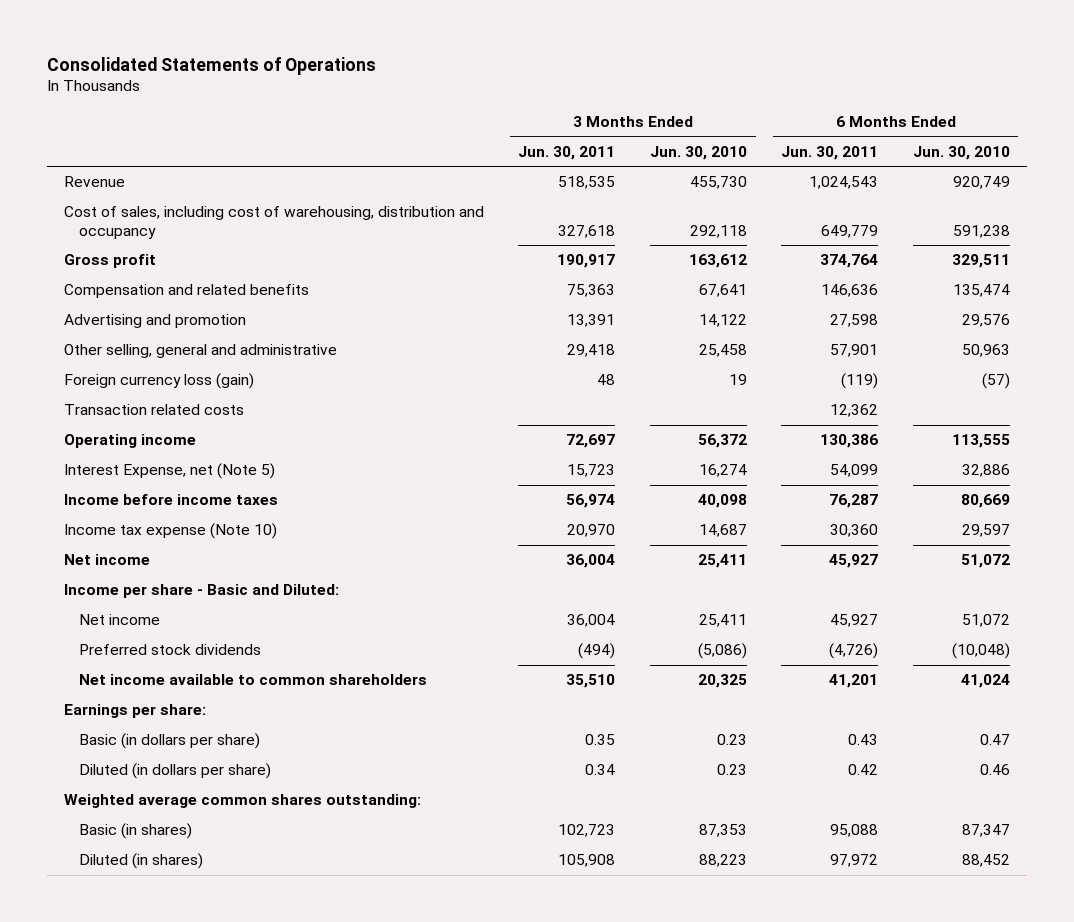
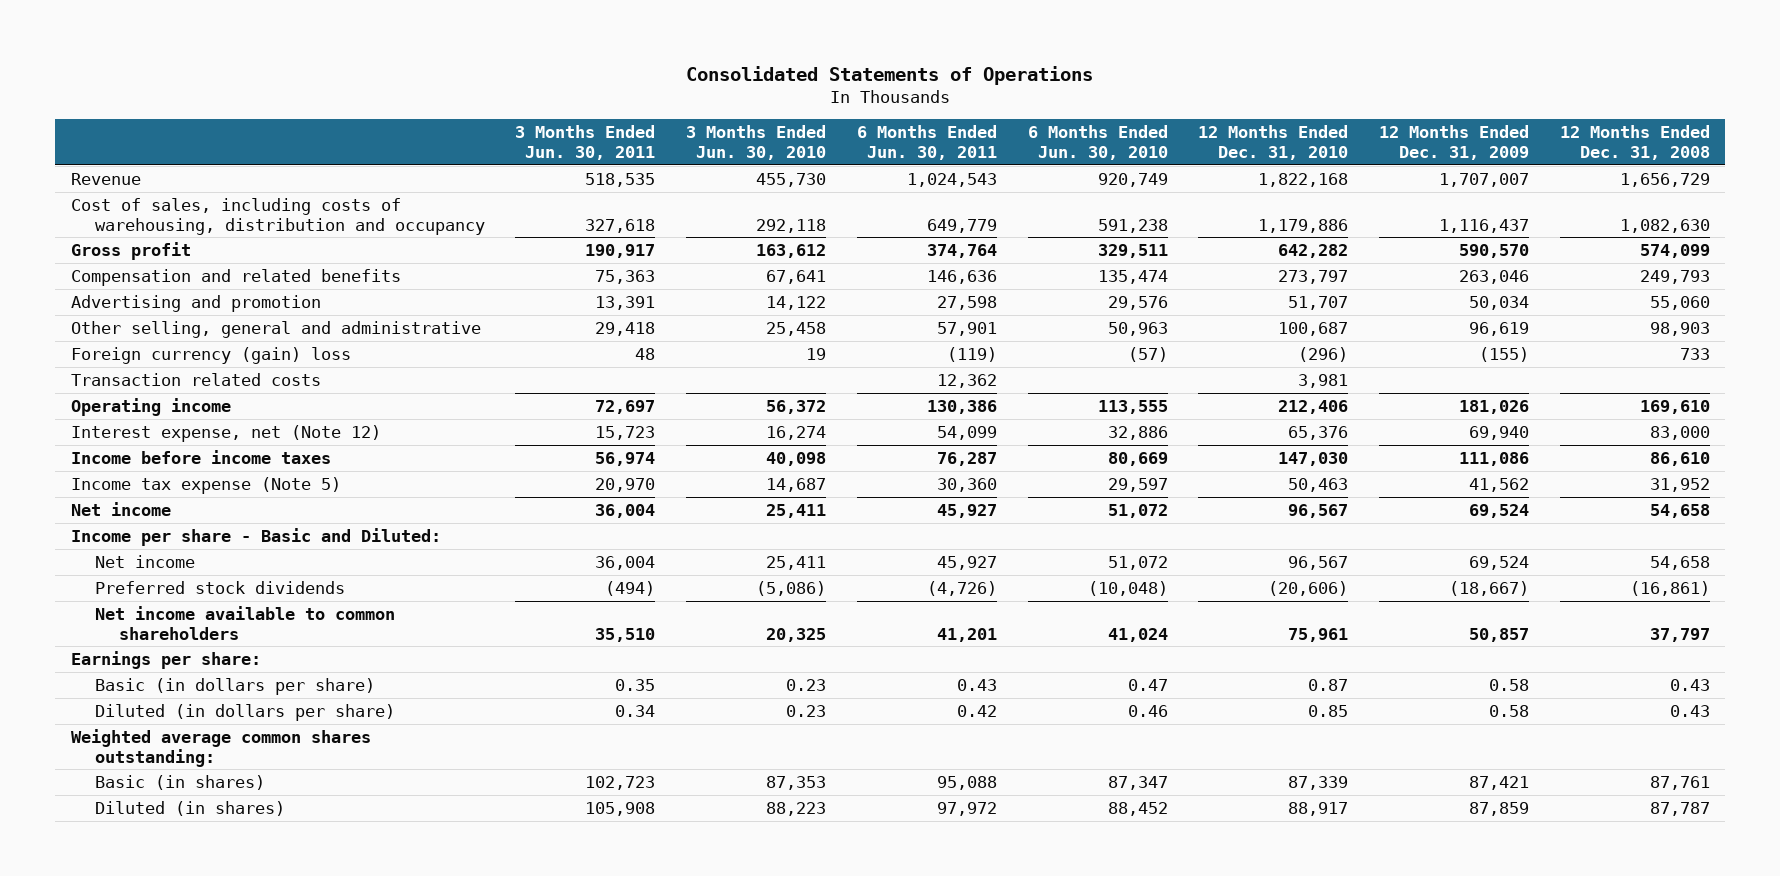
none -> [1198,124,1349,160] 12 Months Ended Dec. 31, 2010
none -> [1378,124,1529,160] 12 Months Ended Dec. 31, 2009
none -> [1559,124,1710,160] 12 Months Ended Dec. 31, 2008
[64,206,485,240] Cost of sales, including cost of warehousing, distribution and occupancy -> [70,197,485,235] Cost of sales, including costs of warehousing, distribution and occupancy
[64,373,255,390] Foreign currency loss (gain) -> [70,346,351,364] Foreign currency (gain) loss
[64,463,276,480] Interest Expense, net (Note 5) -> [70,424,381,442] Interest expense, net (Note 12)
[64,523,278,540] Income tax expense (Note 10) -> [70,476,341,494] Income tax expense (Note 5)

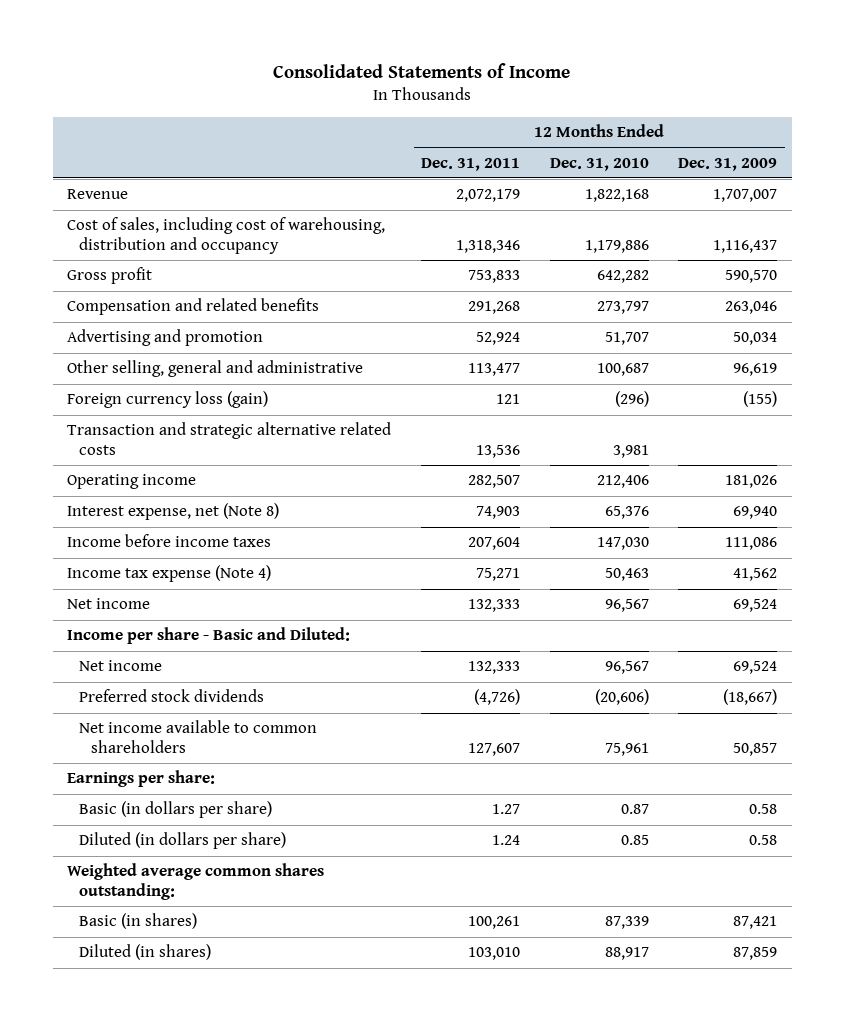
[686,65,1094,85] Consolidated Statements of Operations -> [273,63,571,79] Consolidated Statements of Income
[515,124,656,160] 3 Months Ended Jun. 30, 2011 -> none
[686,124,827,160] 3 Months Ended Jun. 30, 2010 -> none
[856,124,997,160] 6 Months Ended Jun. 30, 2011 -> none
[1027,124,1168,160] 6 Months Ended Jun. 30, 2010 -> none
[1559,124,1710,160] 12 Months Ended Dec. 31, 2008 -> none
none -> [421,157,521,171] Dec. 31, 2011
[70,197,485,235] Cost of sales, including costs of warehousing, distribution and occupancy -> [67,217,386,254] Cost of sales, including cost of warehousing, distribution and occupancy
[70,346,351,364] Foreign currency (gain) loss -> [67,391,269,409] Foreign currency loss (gain)
[70,372,321,386] Transaction related costs -> [67,422,392,455] Transaction and strategic alternative related costs
[70,424,381,442] Interest expense, net (Note 12) -> [67,503,280,521] Interest expense, net (Note 8)
[70,476,341,494] Income tax expense (Note 5) -> [67,565,272,583] Income tax expense (Note 4)

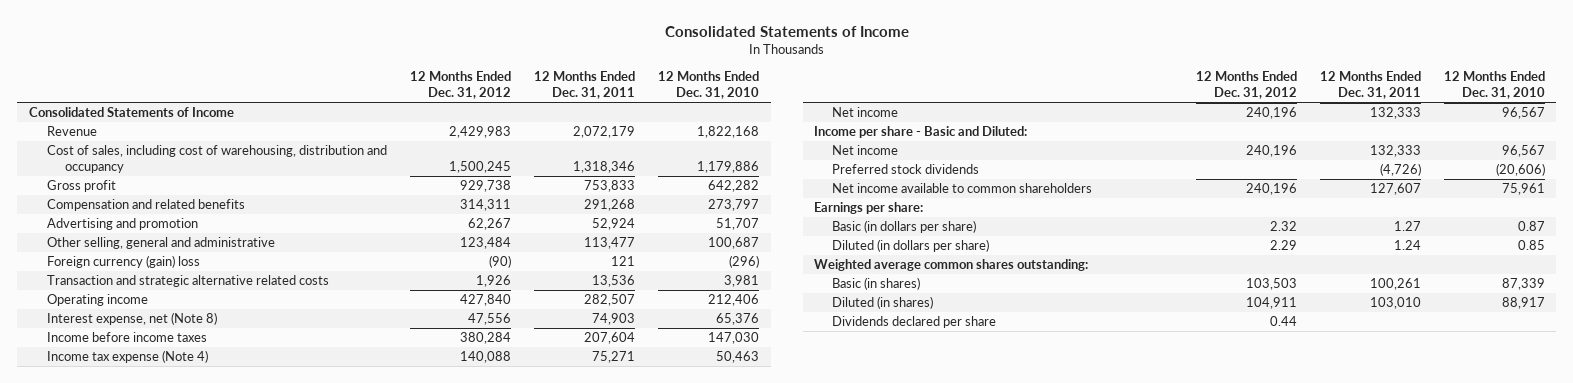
[678,157,778,171] Dec. 31, 2009 -> none
none -> [410,71,512,100] 12 Months Ended Dec. 31, 2012
none -> [28,107,234,118] Consolidated Statements of Income
[67,391,269,409] Foreign currency loss (gain) -> [46,255,200,269] Foreign currency (gain) loss
none -> [832,316,997,329] Dividends declared per share

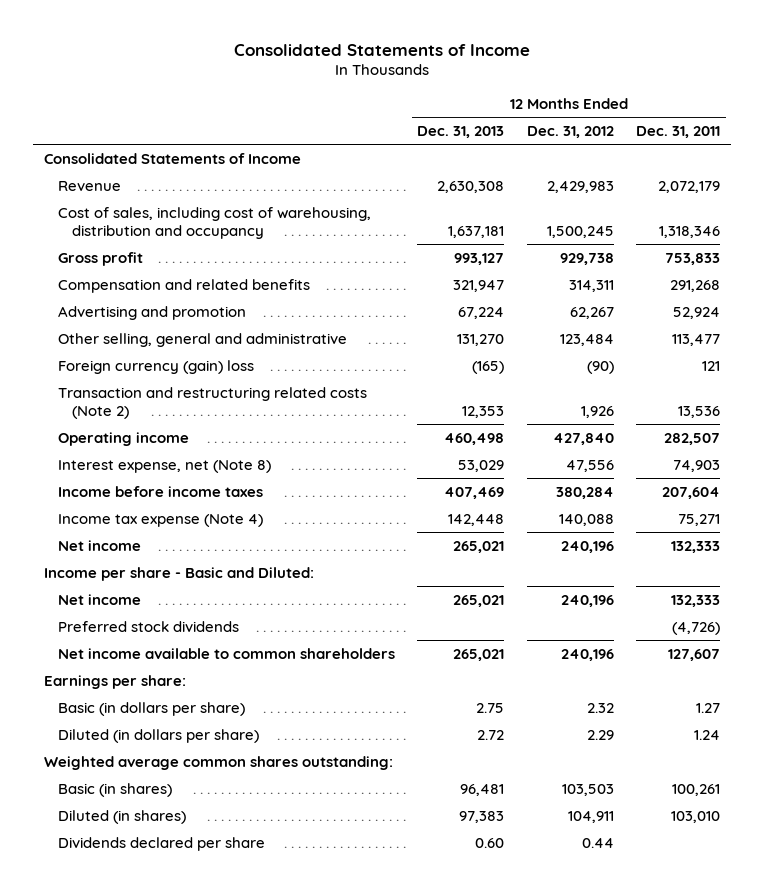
[658,71,760,100] 12 Months Ended Dec. 31, 2010 -> none
none -> [417,125,505,138] Dec. 31, 2013
[46,275,329,288] Transaction and strategic alternative related costs -> [57,386,367,419] Transaction and restructuring related costs (Note 2)

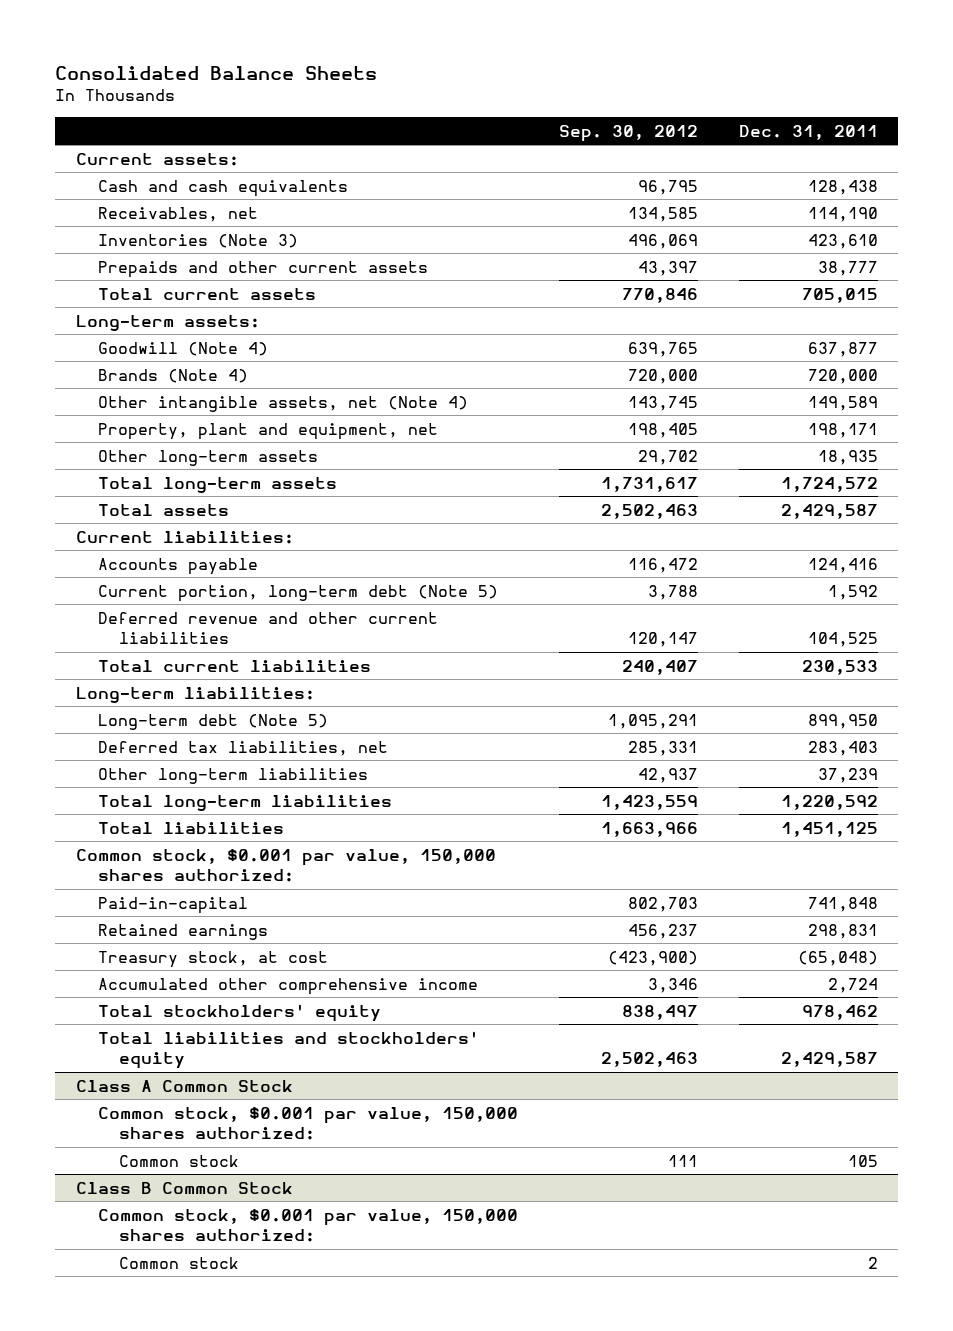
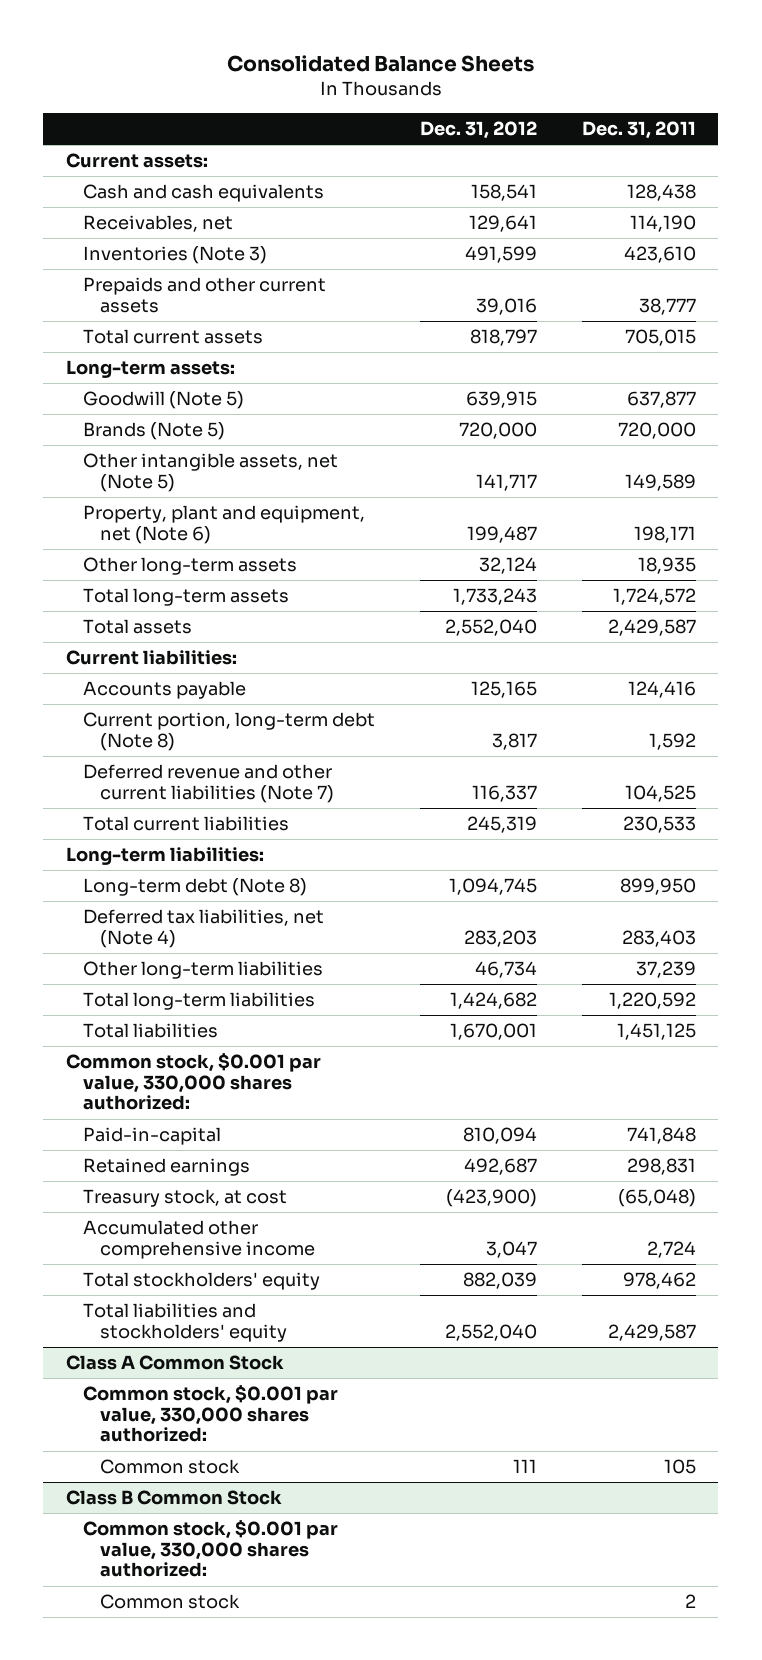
[558,124,698,142] Sep. 30, 2012 -> none
none -> [419,121,537,140] Dec. 31, 2012
[97,341,268,356] Goodwill (Note 4) -> [82,391,244,410] Goodwill (Note 5)
[97,368,248,383] Brands (Note 4) -> [82,422,225,441] Brands (Note 5)
[97,395,468,412] Other intangible assets, net (Note 4) -> [82,453,338,492] Other intangible assets, net (Note 5)
[97,422,438,440] Property, plant and equipment, net -> [82,505,365,544] Property, plant and equipment, net (Note 6)
[97,584,498,602] Current portion, long-term debt (Note 5) -> [82,712,375,751] Current portion, long-term debt (Note 8)
[97,611,438,645] Deferred revenue and other current liabilities -> [82,764,335,803] Deferred revenue and other current liabilities (Note 7)
[97,713,328,730] Long-term debt (Note 5) -> [82,878,307,897] Long-term debt (Note 8)
[97,740,388,756] Deferred tax liabilities, net -> [82,909,324,948] Deferred tax liabilities, net (Note 4)
[75,848,496,883] Common stock, $0.001 par value, 150,000 shares authorized: -> [65,1053,321,1111] Common stock, $0.001 par value, 330,000 shares authorized:
[97,1106,518,1141] Common stock, $0.001 par value, 150,000 shares authorized: -> [82,1385,338,1443] Common stock, $0.001 par value, 330,000 shares authorized:
[97,1208,518,1243] Common stock, $0.001 par value, 150,000 shares authorized: -> [82,1520,338,1578] Common stock, $0.001 par value, 330,000 shares authorized:

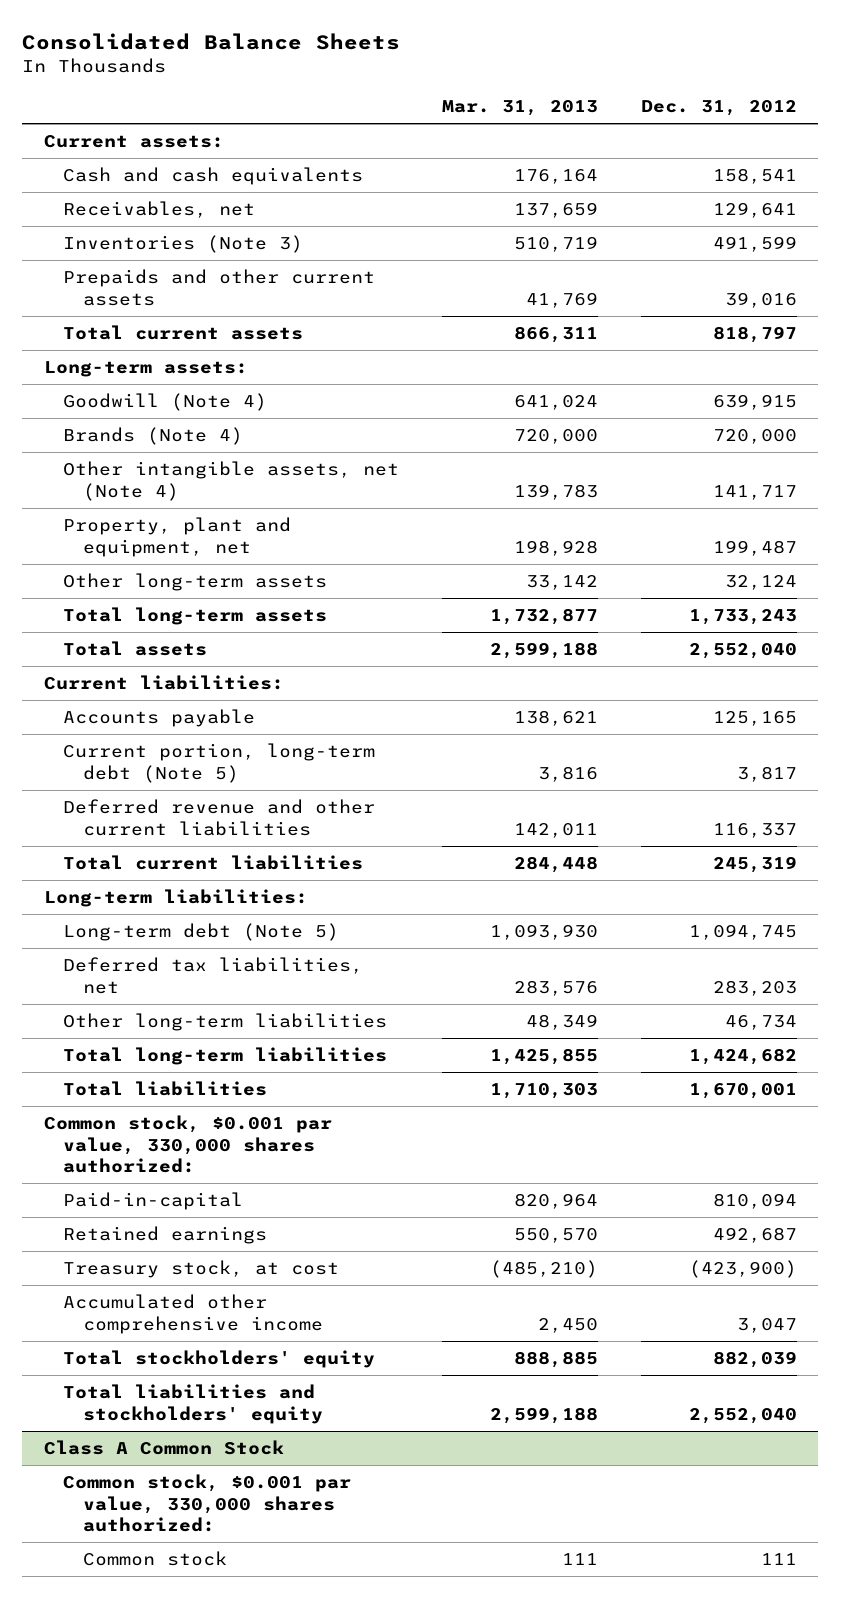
[581,121,696,140] Dec. 31, 2011 -> none
none -> [442,99,599,116] Mar. 31, 2013
[82,391,244,410] Goodwill (Note 5) -> [63,393,268,412] Goodwill (Note 4)
[82,422,225,441] Brands (Note 5) -> [63,427,244,446] Brands (Note 4)
[82,453,338,492] Other intangible assets, net (Note 5) -> [63,461,400,501] Other intangible assets, net (Note 4)
[82,505,365,544] Property, plant and equipment, net (Note 6) -> [63,517,292,557] Property, plant and equipment, net
[82,712,375,751] Current portion, long-term debt (Note 8) -> [63,743,376,783] Current portion, long-term debt (Note 5)
[82,764,335,803] Deferred revenue and other current liabilities (Note 7) -> [63,799,376,836] Deferred revenue and other current liabilities
[82,878,307,897] Long-term debt (Note 8) -> [63,923,340,942] Long-term debt (Note 5)
[82,909,324,948] Deferred tax liabilities, net (Note 4) -> [63,957,364,994] Deferred tax liabilities, net
[65,1490,282,1506] Class B Common Stock -> none
[82,1520,338,1578] Common stock, $0.001 par value, 330,000 shares authorized: -> none
[100,1594,241,1610] Common stock -> none

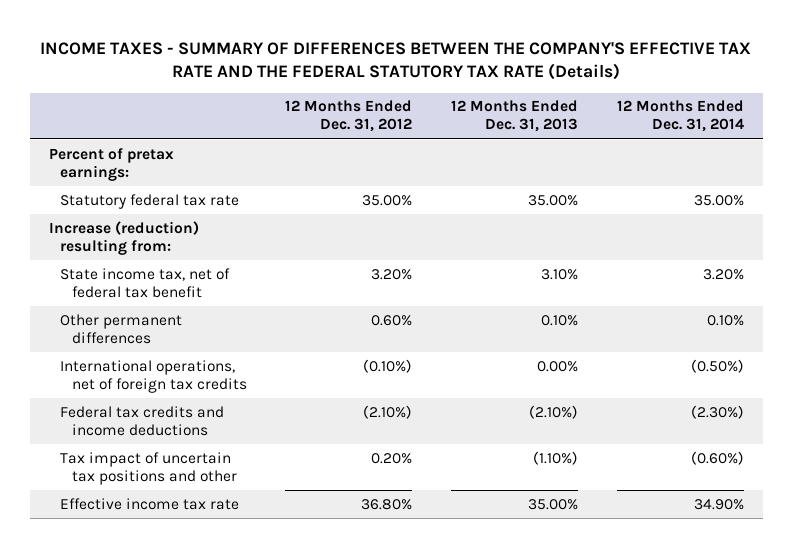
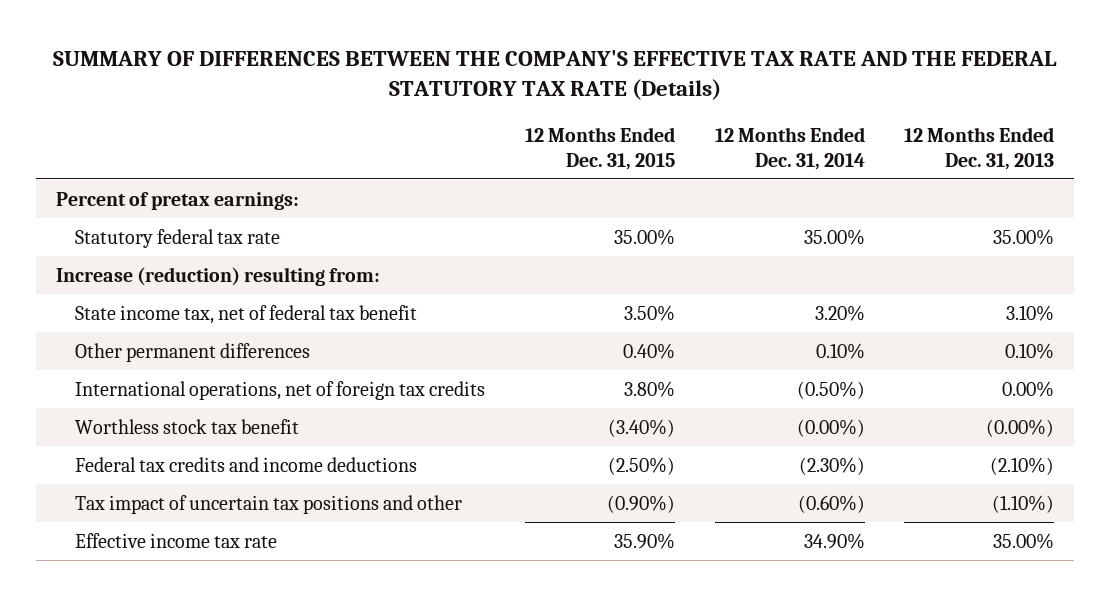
[40,41,752,81] INCOME TAXES - SUMMARY OF DIFFERENCES BETWEEN THE COMPANY'S EFFECTIVE TAX RATE AND THE FEDERAL STATUTORY TAX RATE (Details) -> [53,50,1058,101] SUMMARY OF DIFFERENCES BETWEEN THE COMPANY'S EFFECTIVE TAX RATE AND THE FEDERAL STATUTORY TAX RATE (Details)
[285,100,413,133] 12 Months Ended Dec. 31, 2012 -> none
none -> [525,126,676,170] 12 Months Ended Dec. 31, 2015
none -> [75,418,300,434] Worthless stock tax benefit

